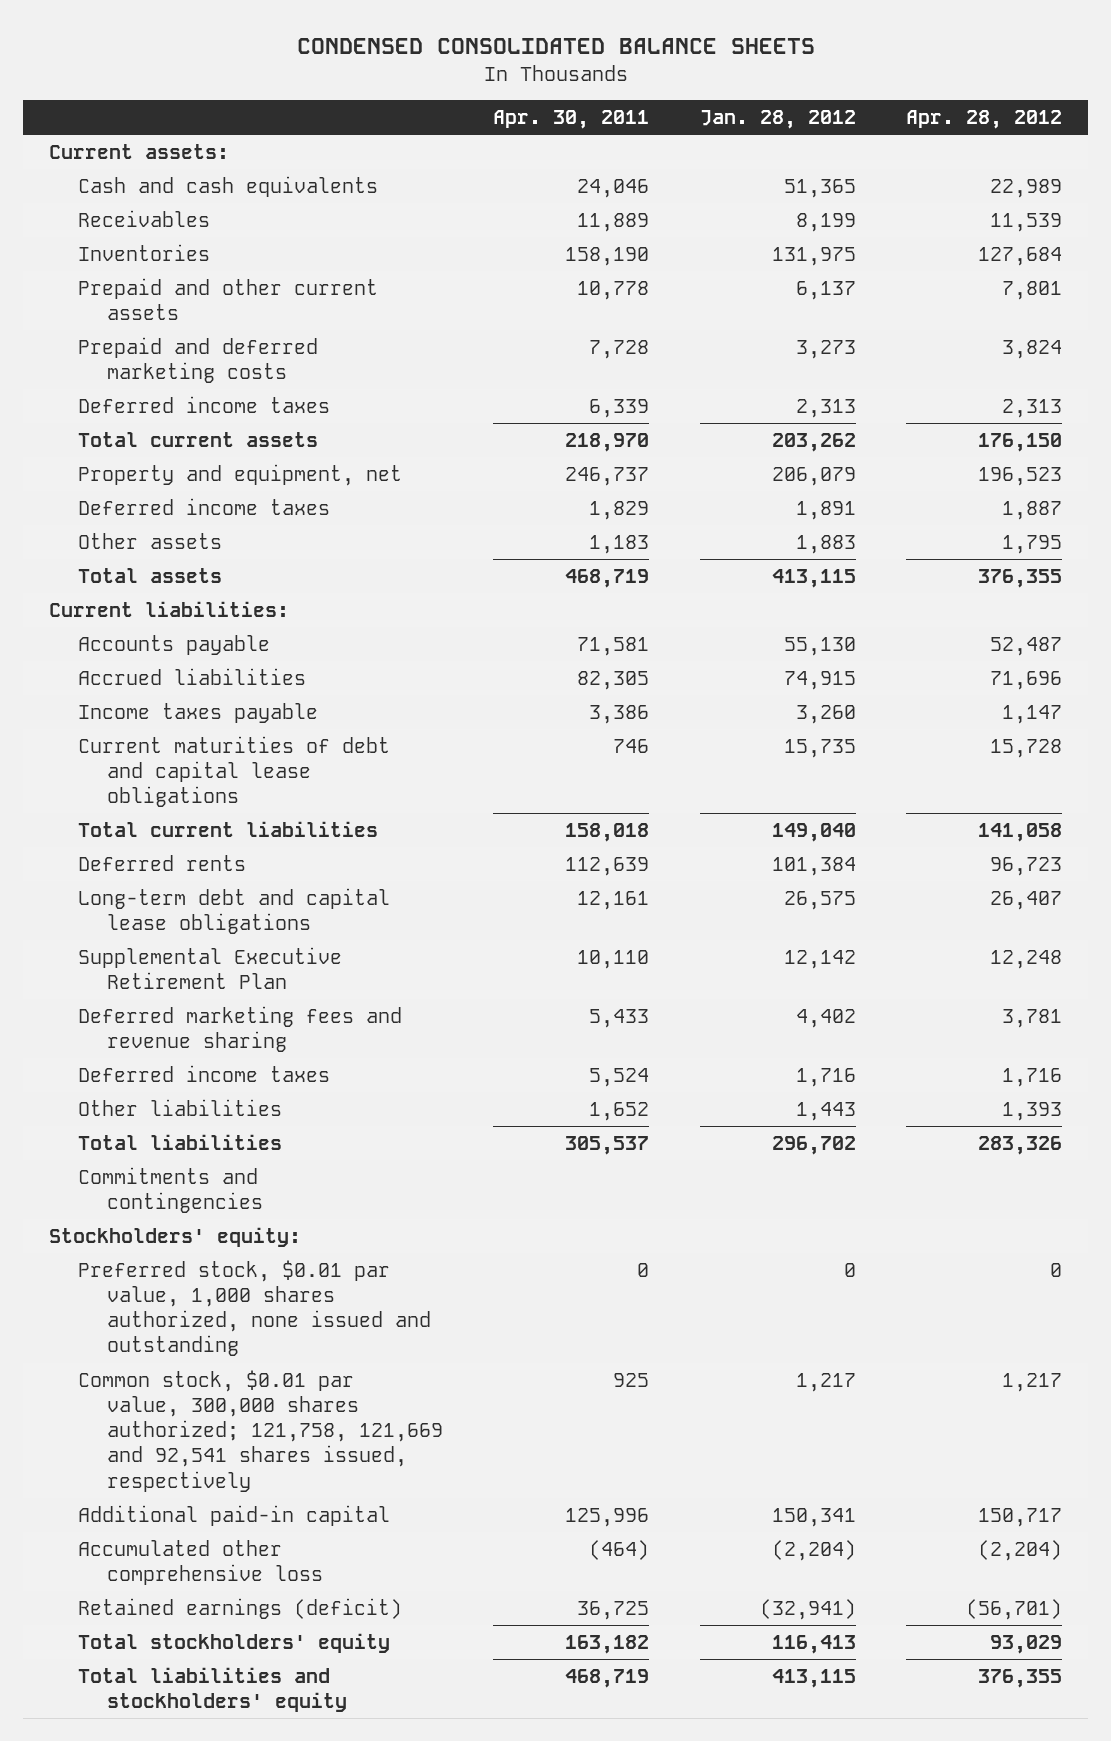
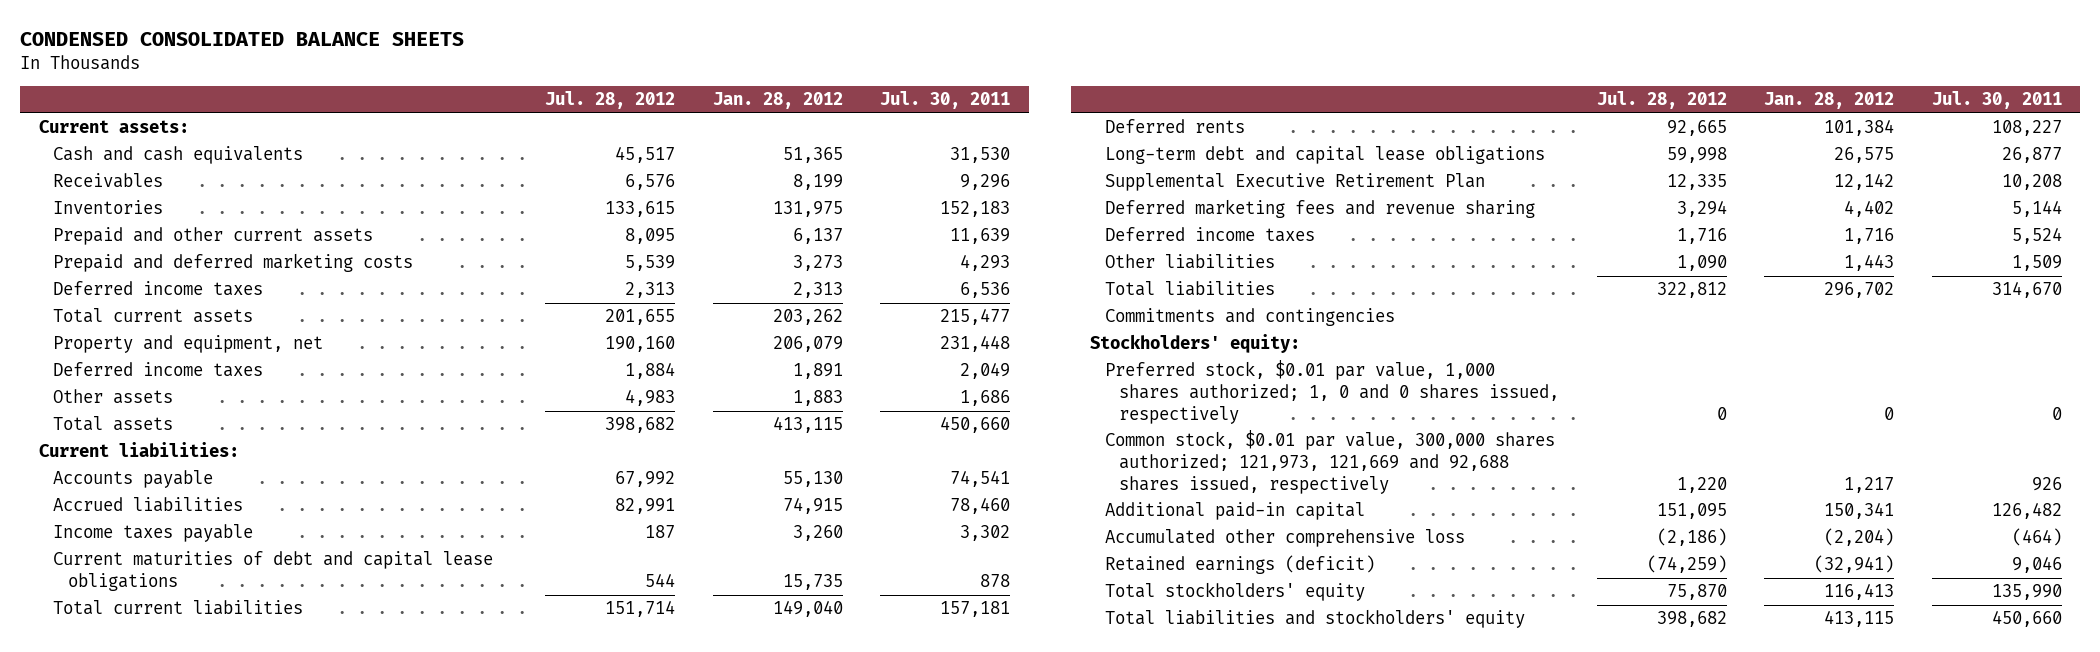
[493,110,650,130] Apr. 30, 2011 -> none
[906,110,1063,130] Apr. 28, 2012 -> none
none -> [545,91,676,110] Jul. 28, 2012
none -> [880,91,1011,110] Jul. 30, 2011
[77,1259,431,1357] Preferred stock, $0.01 par value, 1,000 shares authorized, none issued and outstanding -> [1104,360,1560,424] Preferred stock, $0.01 par value, 1,000 shares authorized; 1, 0 and 0 shares issued, respectively
[77,1369,443,1492] Common stock, $0.01 par value, 300,000 shares authorized; 121,758, 121,669 and 92,541 shares issued, respectively -> [1104,430,1555,494] Common stock, $0.01 par value, 300,000 shares authorized; 121,973, 121,669 and 92,688 shares issued, respectively

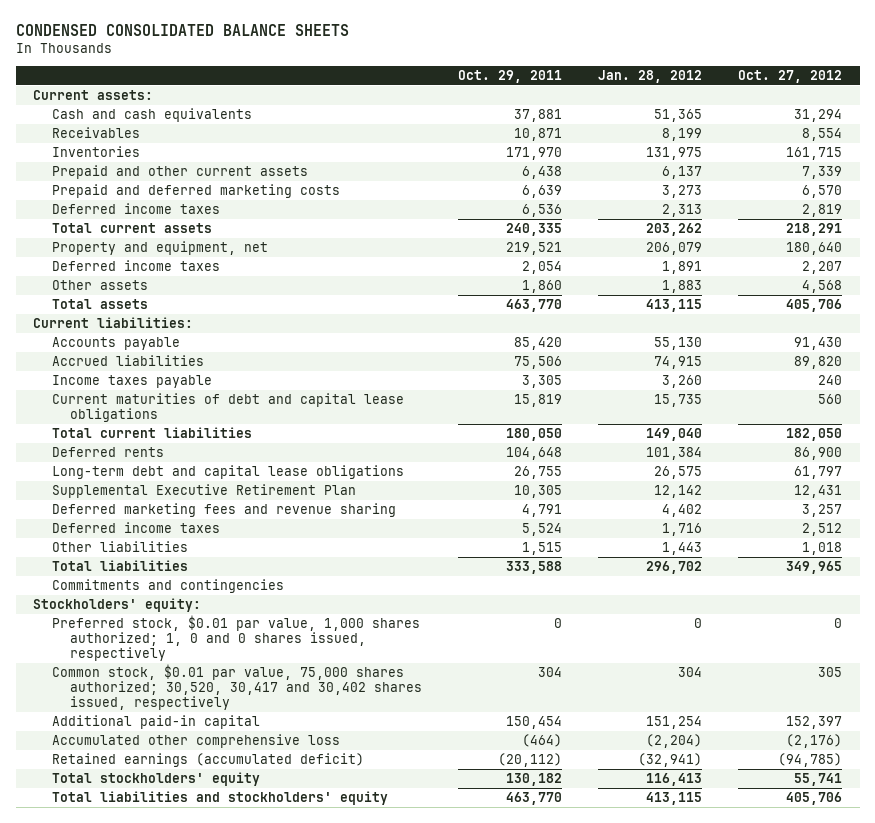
[545,91,676,110] Jul. 28, 2012 -> none
[880,91,1011,110] Jul. 30, 2011 -> none
none -> [458,69,563,83] Oct. 29, 2011
none -> [737,69,842,83] Oct. 27, 2012
[1104,430,1555,494] Common stock, $0.01 par value, 300,000 shares authorized; 121,973, 121,669 and 92,688 shares issued, respectively -> [51,664,423,711] Common stock, $0.01 par value, 75,000 shares authorized; 30,520, 30,417 and 30,402 shares issued, respectively
[1844,476,1895,493] 1,217 -> [678,667,703,678] 304
[1824,502,1895,520] 150,341 -> [646,716,703,730] 151,254
[1104,555,1375,575] Retained earnings (deficit) -> [51,753,364,768] Retained earnings (accumulated deficit)

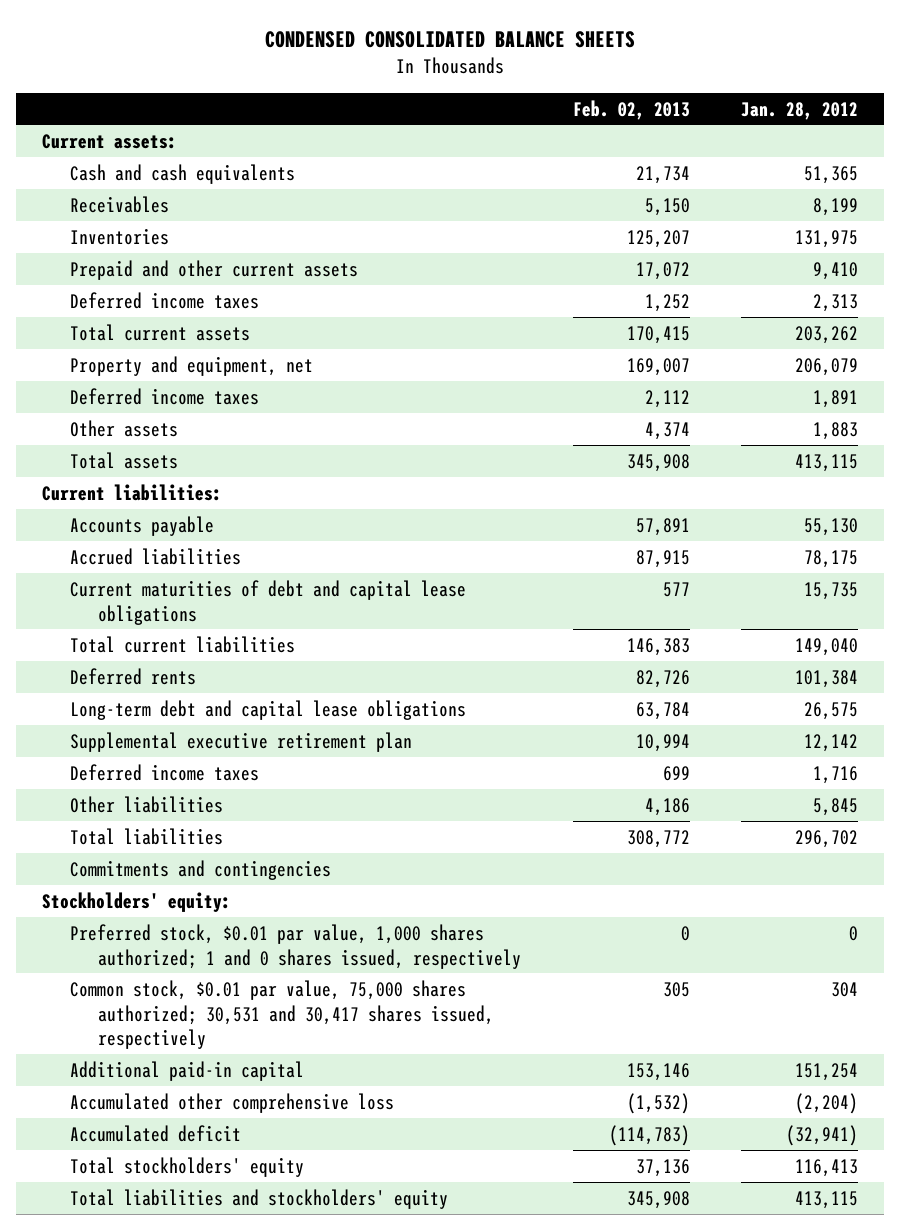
[458,69,563,83] Oct. 29, 2011 -> none
[737,69,842,83] Oct. 27, 2012 -> none
none -> [572,99,690,120] Feb. 02, 2013
[51,184,340,199] Prepaid and deferred marketing costs -> none
[662,166,703,180] 6,137 -> [813,261,859,280] 9,410
[51,375,212,389] Income taxes payable -> none
[654,356,703,370] 74,915 -> [804,549,859,568] 78,175
[51,503,396,518] Deferred marketing fees and revenue sharing -> none
[51,484,356,499] Supplemental Executive Retirement Plan -> [70,731,413,752] Supplemental executive retirement plan
[662,542,703,556] 1,443 -> [813,797,859,816] 5,845
[51,615,420,662] Preferred stock, $0.01 par value, 1,000 shares authorized; 1, 0 and 0 shares issued, respectively -> [70,923,522,969] Preferred stock, $0.01 par value, 1,000 shares authorized; 1 and 0 shares issued, respectively
[51,664,423,711] Common stock, $0.01 par value, 75,000 shares authorized; 30,520, 30,417 and 30,402 shares issued, respectively -> [70,979,495,1050] Common stock, $0.01 par value, 75,000 shares authorized; 30,531 and 30,417 shares issued, respectively
[51,753,364,768] Retained earnings (accumulated deficit) -> [70,1124,242,1142] Accumulated deficit

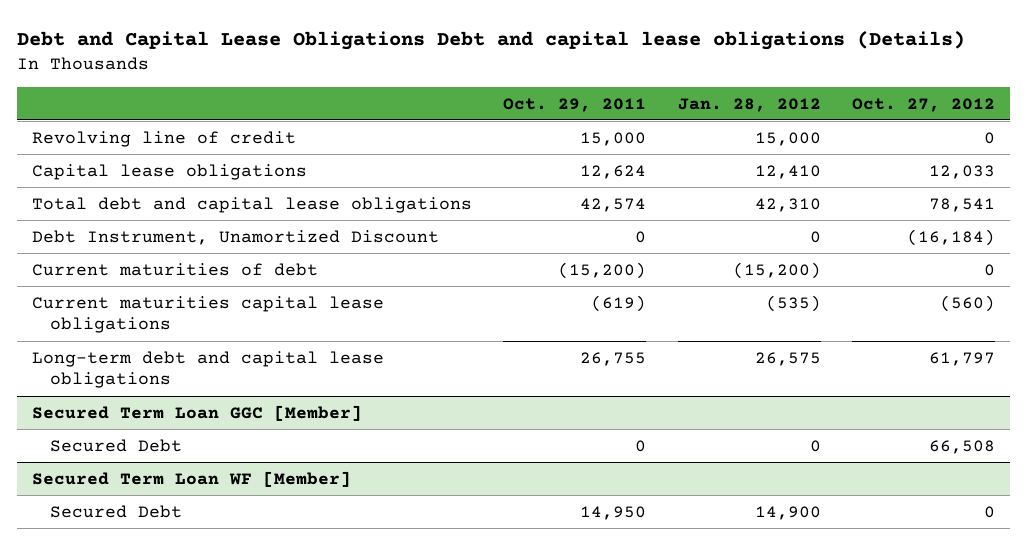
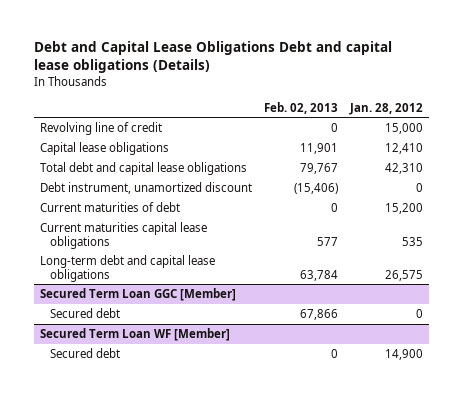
[503,97,647,112] Oct. 29, 2011 -> none
[851,97,995,112] Oct. 27, 2012 -> none
none -> [263,101,338,114] Feb. 02, 2013
[32,229,440,245] Debt Instrument, Unamortized Discount -> [39,182,252,195] Debt instrument, unamortized discount
[732,261,821,279] (15,200) -> [384,203,423,215] 15,200
[765,294,821,312] (535) -> [401,236,423,246] 535
[49,438,182,452] Secured Debt -> [49,308,120,319] Secured debt
[49,504,182,518] Secured Debt -> [49,348,120,359] Secured debt

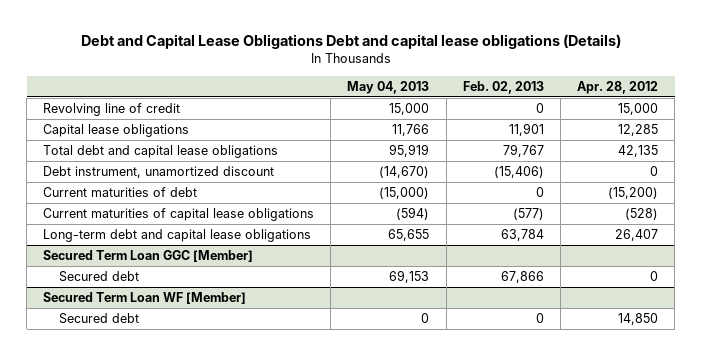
[348,102,423,115] Jan. 28, 2012 -> none
none -> [347,80,430,94] May 04, 2013
none -> [576,80,658,94] Apr. 28, 2012
[39,222,207,249] Current maturities capital lease obligations -> [43,208,315,222] Current maturities of capital lease obligations
[316,236,338,246] 577 -> [512,208,544,221] (577)

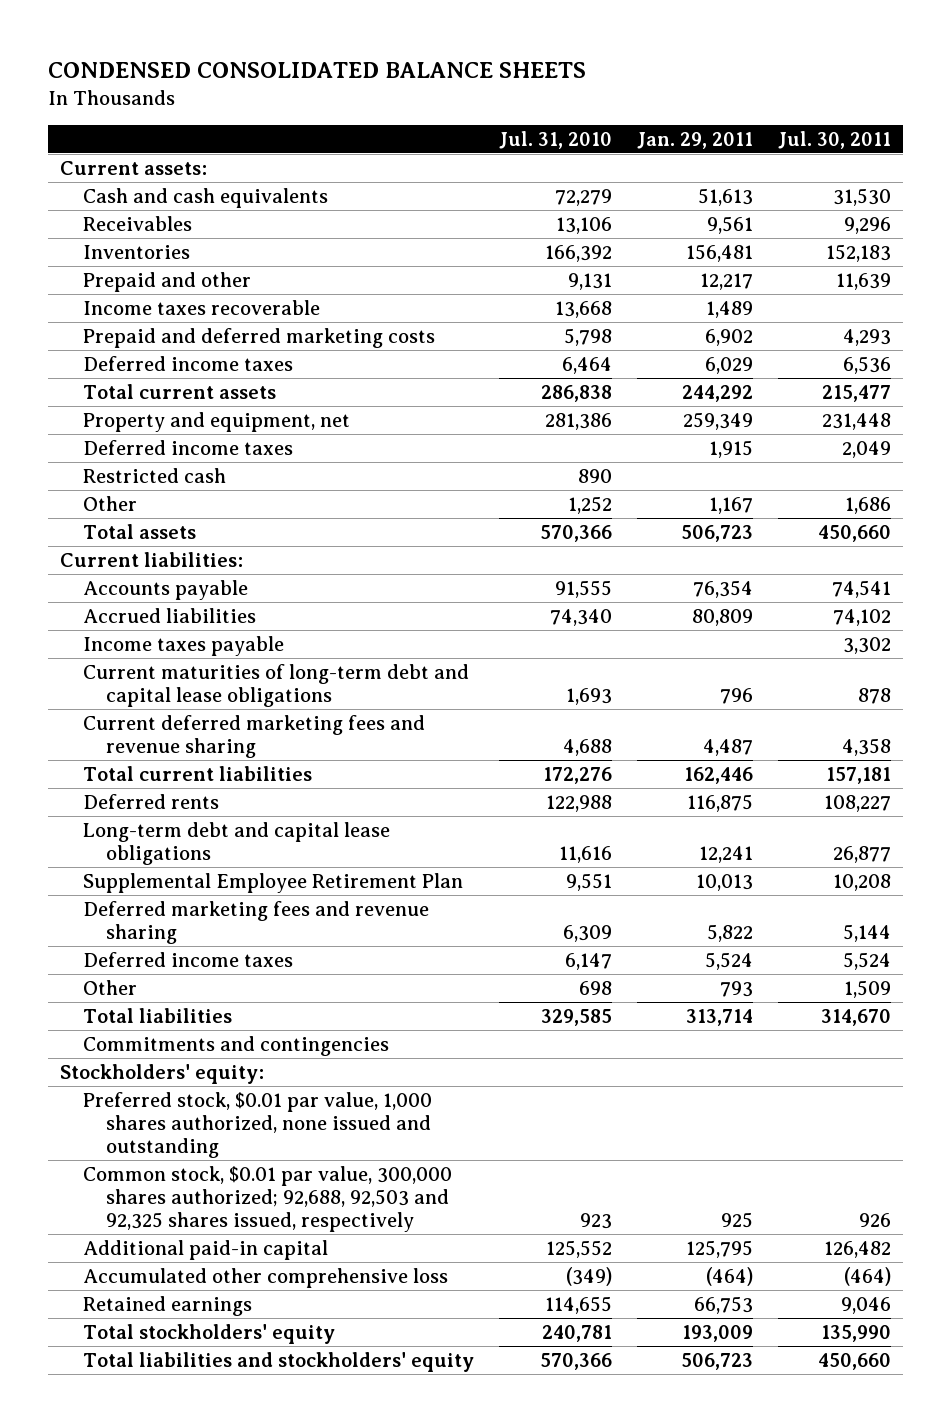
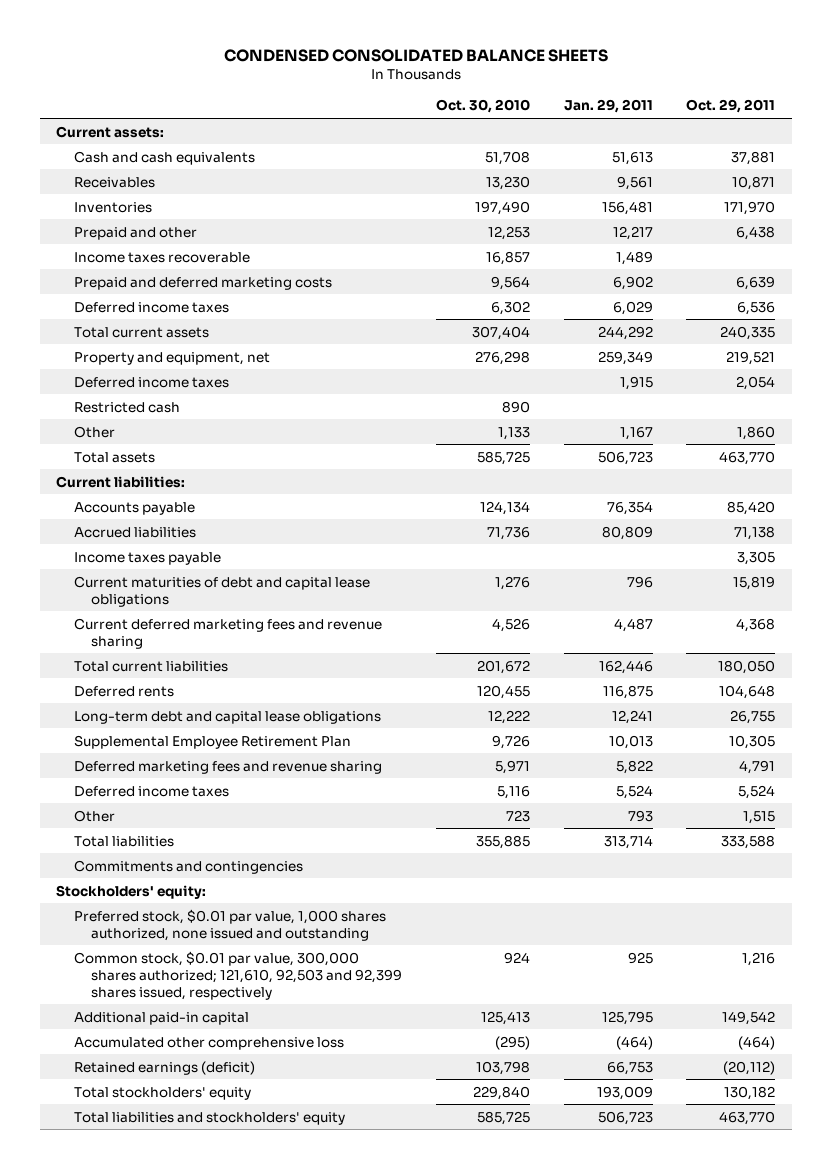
[499,130,613,149] Jul. 31, 2010 -> none
[777,130,891,149] Jul. 30, 2011 -> none
none -> [435,99,530,114] Oct. 30, 2010
none -> [686,99,776,114] Oct. 29, 2011
[83,663,470,707] Current maturities of long-term debt and capital lease obligations -> [73,575,370,607] Current maturities of debt and capital lease obligations
[83,1165,453,1232] Common stock, $0.01 par value, 300,000 shares authorized; 92,688, 92,503 and 92,325 shares issued, respectively -> [73,950,403,1000] Common stock, $0.01 par value, 300,000 shares authorized; 121,610, 92,503 and 92,399 shares issued, respectively
[83,1295,253,1316] Retained earnings -> [73,1060,255,1075] Retained earnings (deficit)

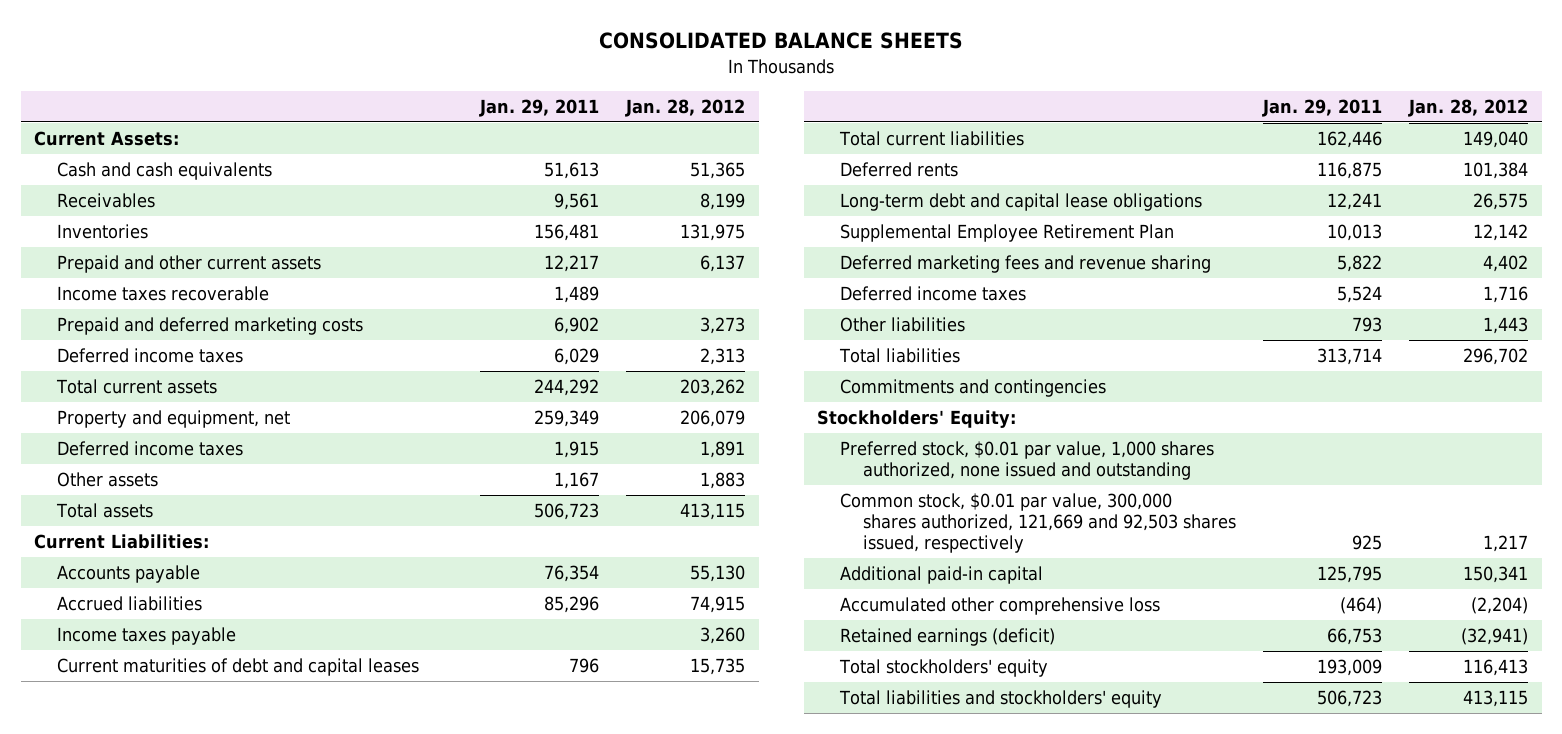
[223,48,608,62] CONDENSED CONSOLIDATED BALANCE SHEETS -> [599,32,964,50] CONSOLIDATED BALANCE SHEETS
[435,99,530,114] Oct. 30, 2010 -> none
[686,99,776,114] Oct. 29, 2011 -> none
none -> [625,98,746,117] Jan. 28, 2012
[56,125,165,138] Current assets: -> [34,131,180,147] Current Assets:
[73,226,197,240] Prepaid and other -> [57,255,322,274] Prepaid and other current assets
[73,401,180,413] Restricted cash -> none
[73,425,115,438] Other -> [57,472,159,488] Other assets
[56,475,186,488] Current liabilities: -> [34,534,210,550] Current Liabilities:
[601,525,653,540] 80,809 -> [544,596,600,614] 85,296
[73,617,382,649] Current deferred marketing fees and revenue sharing -> none
[73,575,370,607] Current maturities of debt and capital lease obligations -> [57,658,420,677] Current maturities of debt and capital leases
[73,809,115,822] Other -> [840,317,966,333] Other liabilities
[56,884,207,899] Stockholders' equity: -> [817,410,1017,429] Stockholders' Equity:
[73,950,403,1000] Common stock, $0.01 par value, 300,000 shares authorized; 121,610, 92,503 and 92,399 shares issued, respectively -> [840,493,1237,553] Common stock, $0.01 par value, 300,000 shares authorized, 121,669 and 92,503 shares issued, respectively

